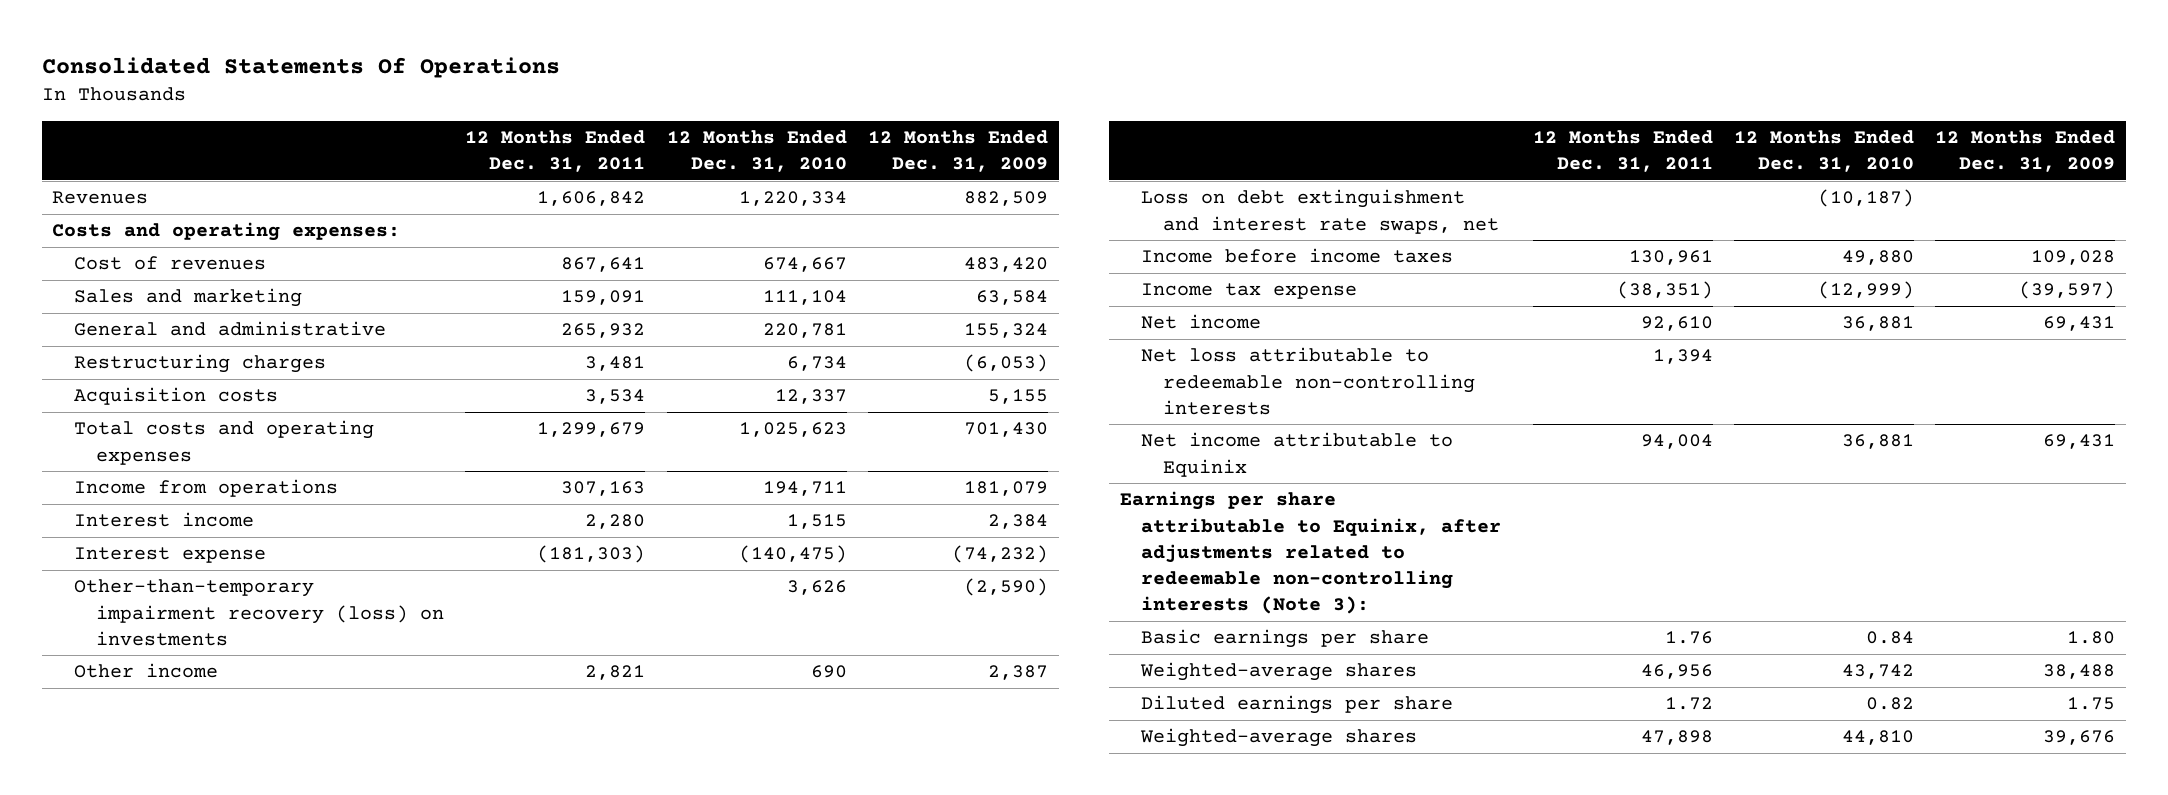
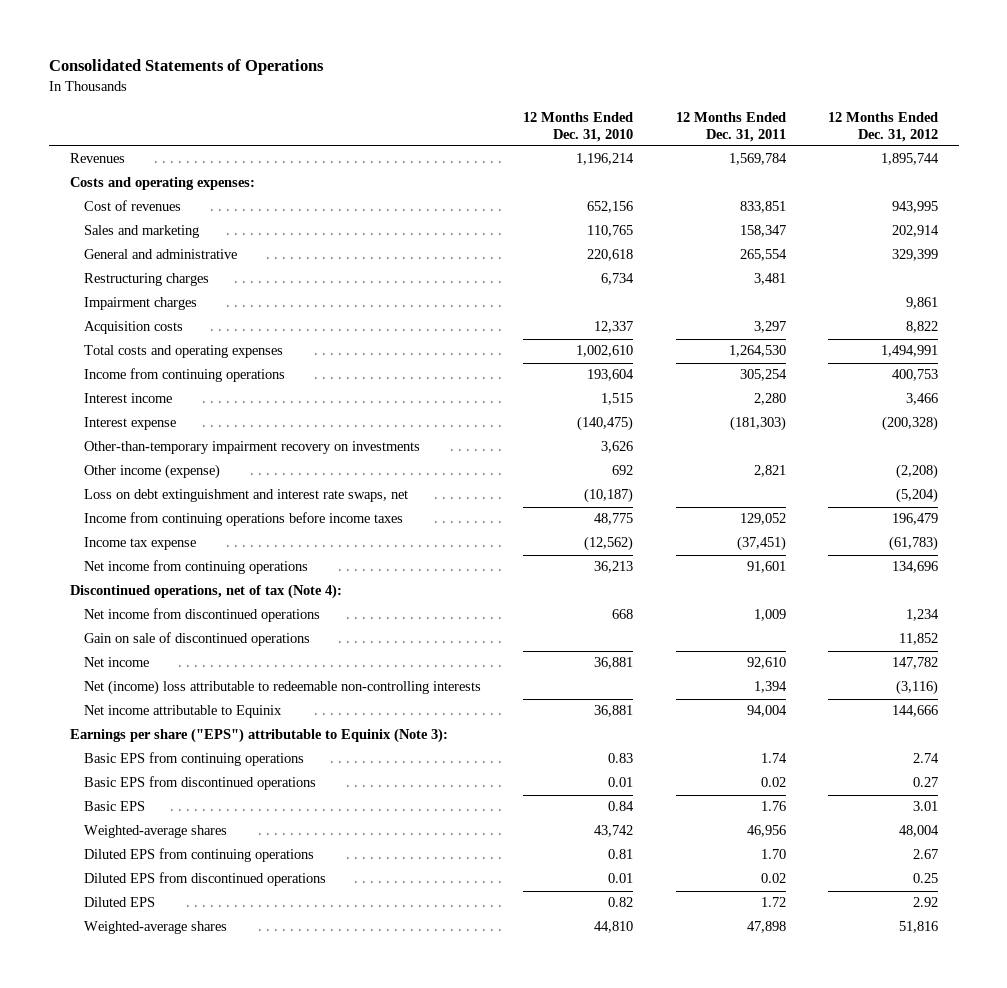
[41,57,560,79] Consolidated Statements Of Operations -> [48,59,324,76] Consolidated Statements of Operations
[867,129,1048,173] 12 Months Ended Dec. 31, 2009 -> none
none -> [827,111,938,142] 12 Months Ended Dec. 31, 2012
[537,191,646,207] 1,606,842 -> [728,153,787,166] 1,569,784
[738,191,847,207] 1,220,334 -> [576,153,635,166] 1,196,214
[561,257,646,273] 867,641 -> [739,201,786,214] 833,851
[762,257,847,273] 674,667 -> [587,201,634,214] 652,156
[561,290,646,306] 159,091 -> [739,225,786,238] 158,347
[762,290,847,306] 111,104 -> [587,225,634,238] 110,765
[561,323,646,339] 265,932 -> [739,249,787,262] 265,554
[762,323,847,339] 220,781 -> [587,249,634,262] 220,618
none -> [84,297,198,311] Impairment charges
[585,389,646,405] 3,534 -> [753,321,786,334] 3,297
[537,422,646,438] 1,299,679 -> [728,345,786,358] 1,264,530
[738,422,847,438] 1,025,623 -> [576,345,634,358] 1,002,610
[74,479,339,498] Income from operations -> [84,368,286,383] Income from continuing operations
[561,481,646,497] 307,163 -> [739,369,787,382] 305,254
[762,481,847,497] 194,711 -> [587,369,635,382] 193,604
[74,579,444,646] Other-than-temporary impairment recovery (loss) on investments -> [84,441,421,455] Other-than-temporary impairment recovery on investments
[74,663,219,679] Other income -> [84,464,221,480] Other income (expense)
[810,665,847,679] 690 -> [612,465,634,476] 692
[1141,248,1454,264] Income before income taxes -> [84,512,404,527] Income from continuing operations before income taxes
[1628,250,1713,266] 130,961 -> [739,513,786,526] 129,052
[1841,250,1914,266] 49,880 -> [594,513,634,526] 48,775
[1616,281,1713,300] (38,351) -> [736,536,786,552] (37,451)
[1817,281,1914,300] (12,999) -> [584,536,634,552] (12,562)
none -> [84,560,309,575] Net income from continuing operations
none -> [69,584,342,600] Discontinued operations, net of tax (Note 4):
none -> [84,608,321,623] Net income from discontinued operations
none -> [84,632,311,647] Gain on sale of discontinued operations
[1141,347,1476,415] Net loss attributable to redeemable non-controlling interests -> [84,680,482,696] Net (income) loss attributable to redeemable non-controlling interests
[1119,491,1502,615] Earnings per share attributable to Equinix, after adjustments related to redeemable non-controlling interests (Note 3): -> [69,728,448,744] Earnings per share ("EPS") attributable to Equinix (Note 3):
none -> [84,752,305,767] Basic EPS from continuing operations
none -> [84,776,317,791] Basic EPS from discontinued operations
[1141,629,1430,649] Basic earnings per share -> [84,801,146,812] Basic EPS
none -> [84,848,315,863] Diluted EPS from continuing operations
none -> [84,872,327,887] Diluted EPS from discontinued operations
[1141,695,1454,715] Diluted earnings per share -> [84,897,156,908] Diluted EPS

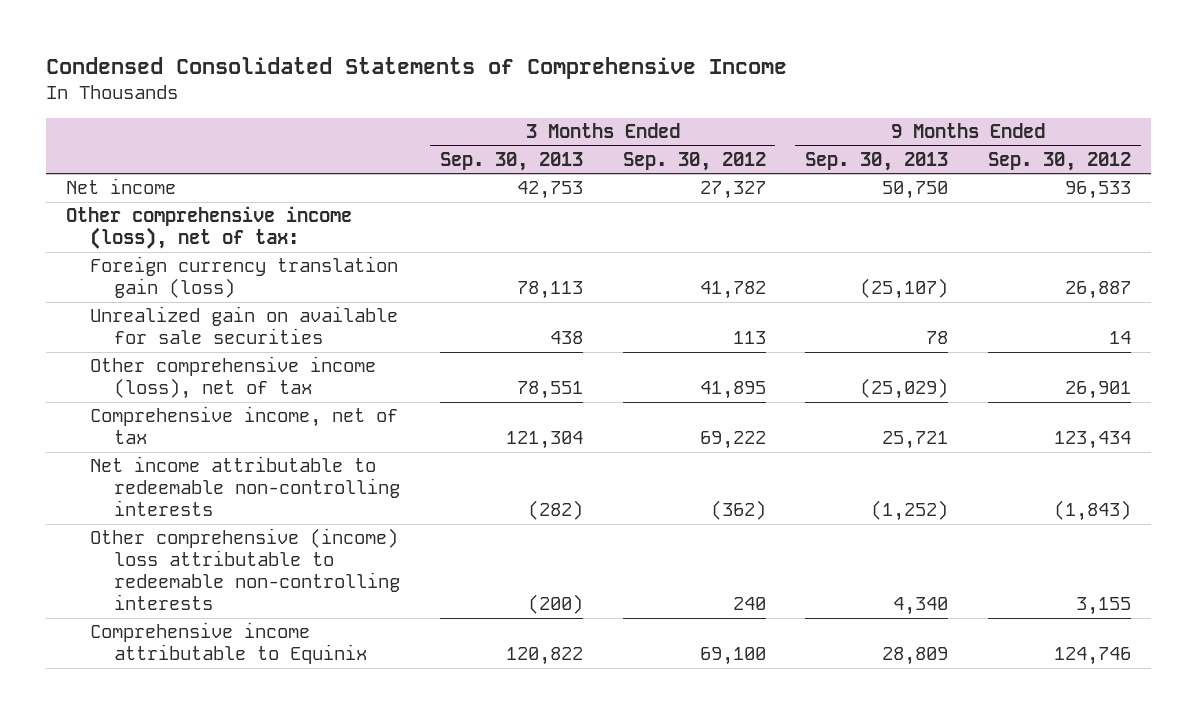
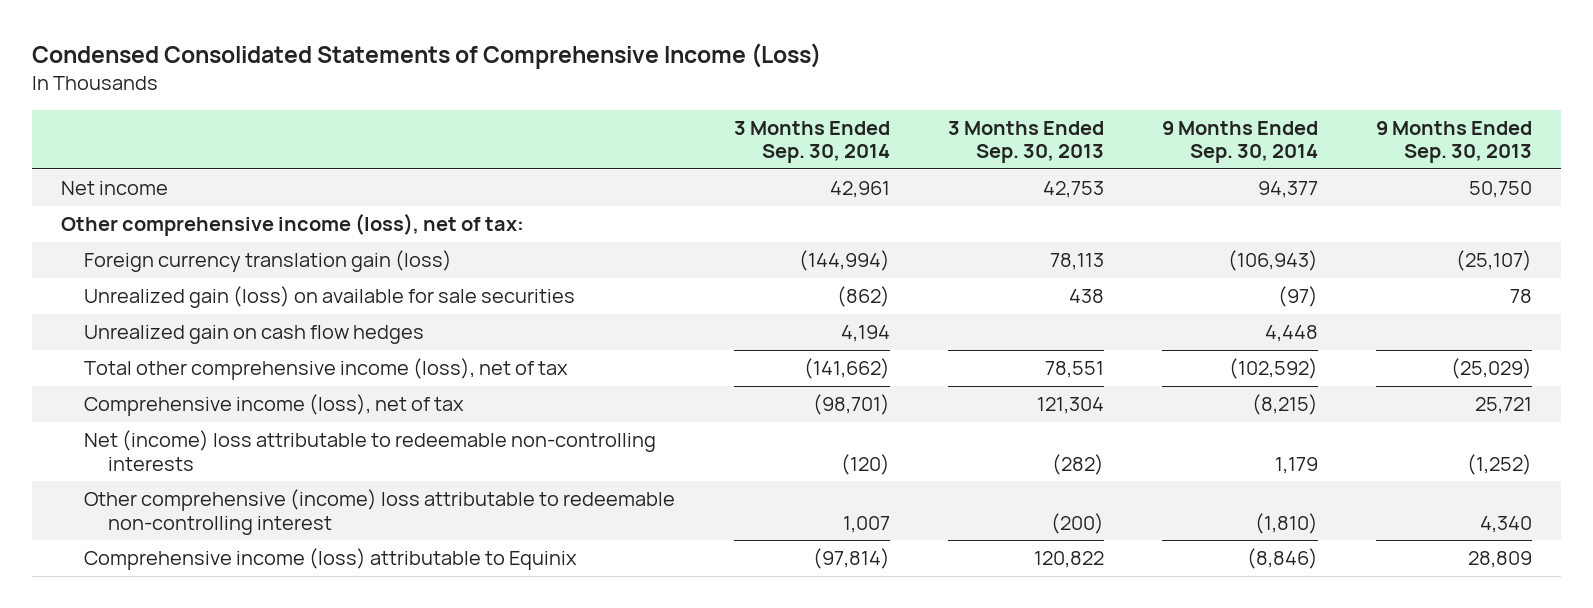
[45,57,787,80] Condensed Consolidated Statements of Comprehensive Income -> [32,42,822,69] Condensed Consolidated Statements of Comprehensive Income (Loss)
[622,152,766,172] Sep. 30, 2012 -> none
[988,152,1132,172] Sep. 30, 2012 -> none
none -> [733,120,890,164] 3 Months Ended Sep. 30, 2014
none -> [1161,120,1318,164] 9 Months Ended Sep. 30, 2014
[89,306,398,345] Unrealized gain on available for sale securities -> [84,286,576,309] Unrealized gain (loss) on available for sale securities
none -> [84,325,425,345] Unrealized gain on cash flow hedges
[89,356,376,400] Other comprehensive income (loss), net of tax -> [84,358,569,381] Total other comprehensive income (loss), net of tax
[89,406,398,445] Comprehensive income, net of tax -> [84,394,465,417] Comprehensive income (loss), net of tax
[89,456,400,517] Net income attributable to redeemable non-controlling interests -> [84,430,657,471] Net (income) loss attributable to redeemable non-controlling interests
[89,528,400,611] Other comprehensive (income) loss attributable to redeemable non-controlling interests -> [84,489,676,535] Other comprehensive (income) loss attributable to redeemable non-controlling interest
[89,622,367,665] Comprehensive income attributable to Equinix -> [84,548,578,571] Comprehensive income (loss) attributable to Equinix

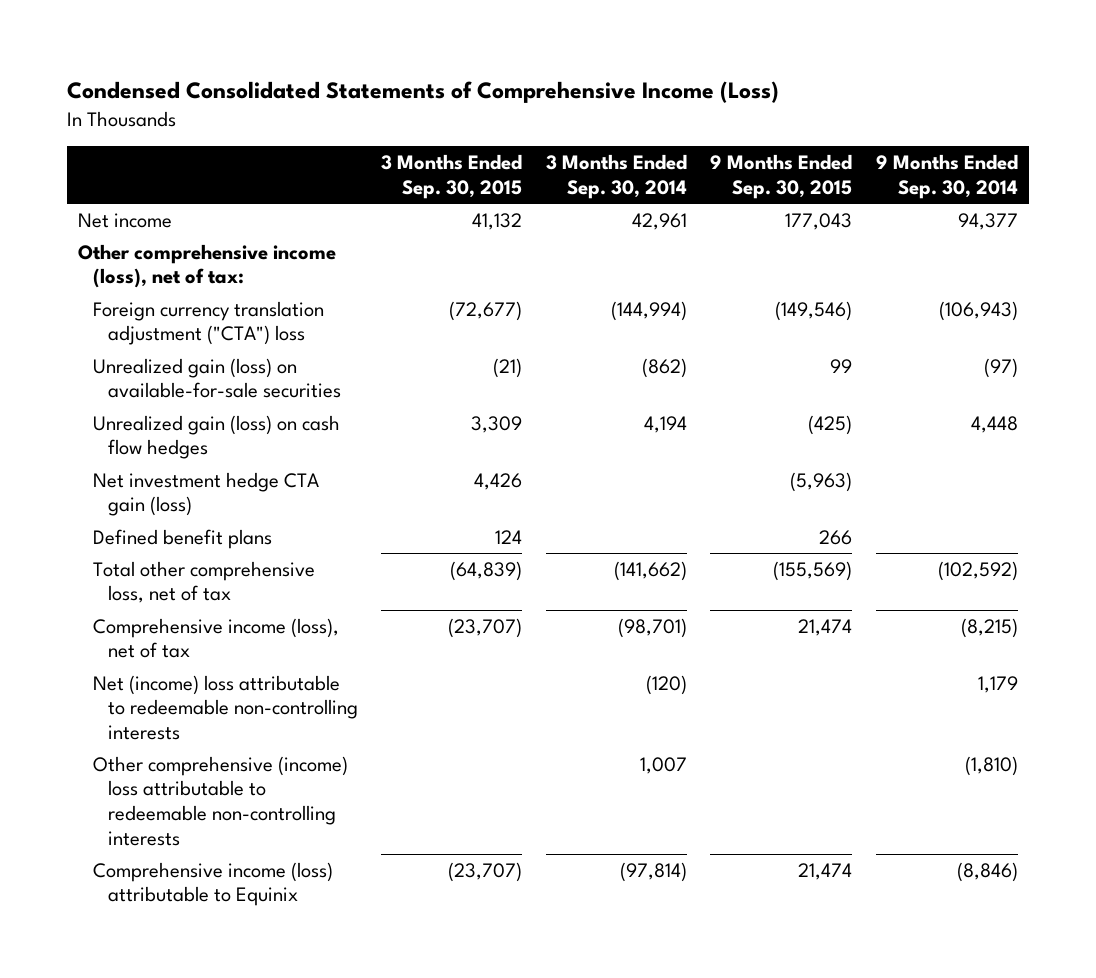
[947,120,1104,164] 3 Months Ended Sep. 30, 2013 -> none
[1376,120,1533,164] 9 Months Ended Sep. 30, 2013 -> none
none -> [381,154,523,199] 3 Months Ended Sep. 30, 2015
none -> [710,154,853,199] 9 Months Ended Sep. 30, 2015
[84,250,453,273] Foreign currency translation gain (loss) -> [93,300,325,346] Foreign currency translation adjustment ("CTA") loss
[84,286,576,309] Unrealized gain (loss) on available for sale securities -> [93,357,341,399] Unrealized gain (loss) on available-for-sale securities
[84,325,425,345] Unrealized gain on cash flow hedges -> [93,414,341,460] Unrealized gain (loss) on cash flow hedges
none -> [93,471,320,517] Net investment hedge CTA gain (loss)
none -> [93,528,273,549] Defined benefit plans
[84,358,569,381] Total other comprehensive income (loss), net of tax -> [93,560,316,604] Total other comprehensive loss, net of tax
[84,489,676,535] Other comprehensive (income) loss attributable to redeemable non-controlling interest -> [93,755,349,846] Other comprehensive (income) loss attributable to redeemable non-controlling interests

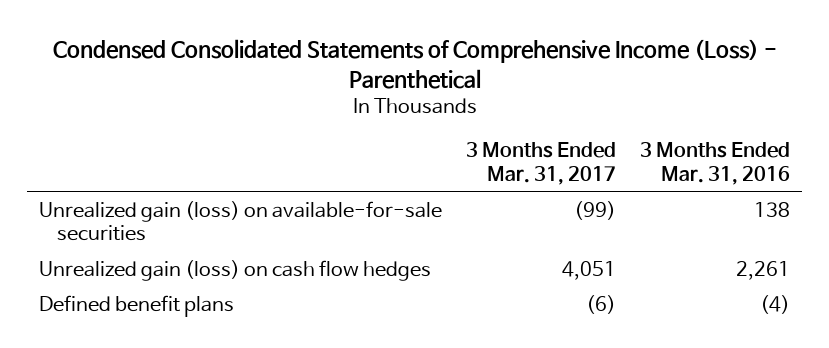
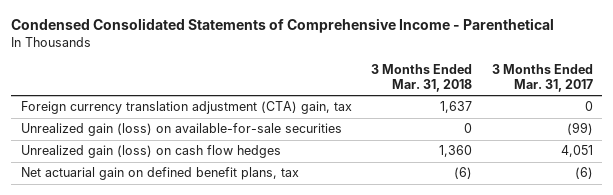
[52,39,777,90] Condensed Consolidated Statements of Comprehensive Income (Loss) - Parenthetical -> [10,18,554,34] Condensed Consolidated Statements of Comprehensive Income - Parenthetical
[639,142,790,185] 3 Months Ended Mar. 31, 2016 -> none
none -> [371,64,473,92] 3 Months Ended Mar. 31, 2018
none -> [20,101,352,115] Foreign currency translation adjustment (CTA) gain, tax
[39,294,235,317] Defined benefit plans -> [20,167,299,181] Net actuarial gain on defined benefit plans, tax

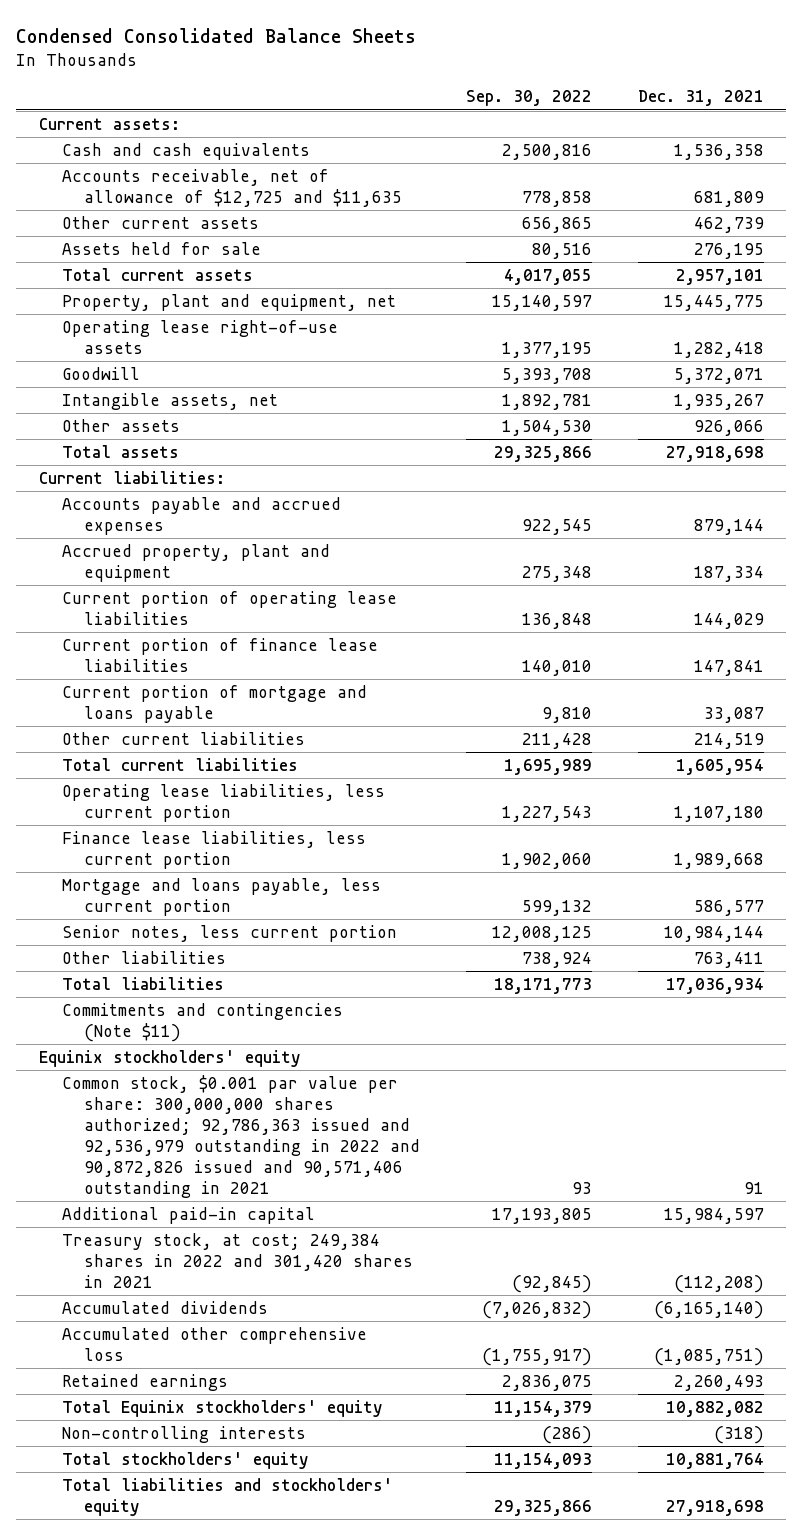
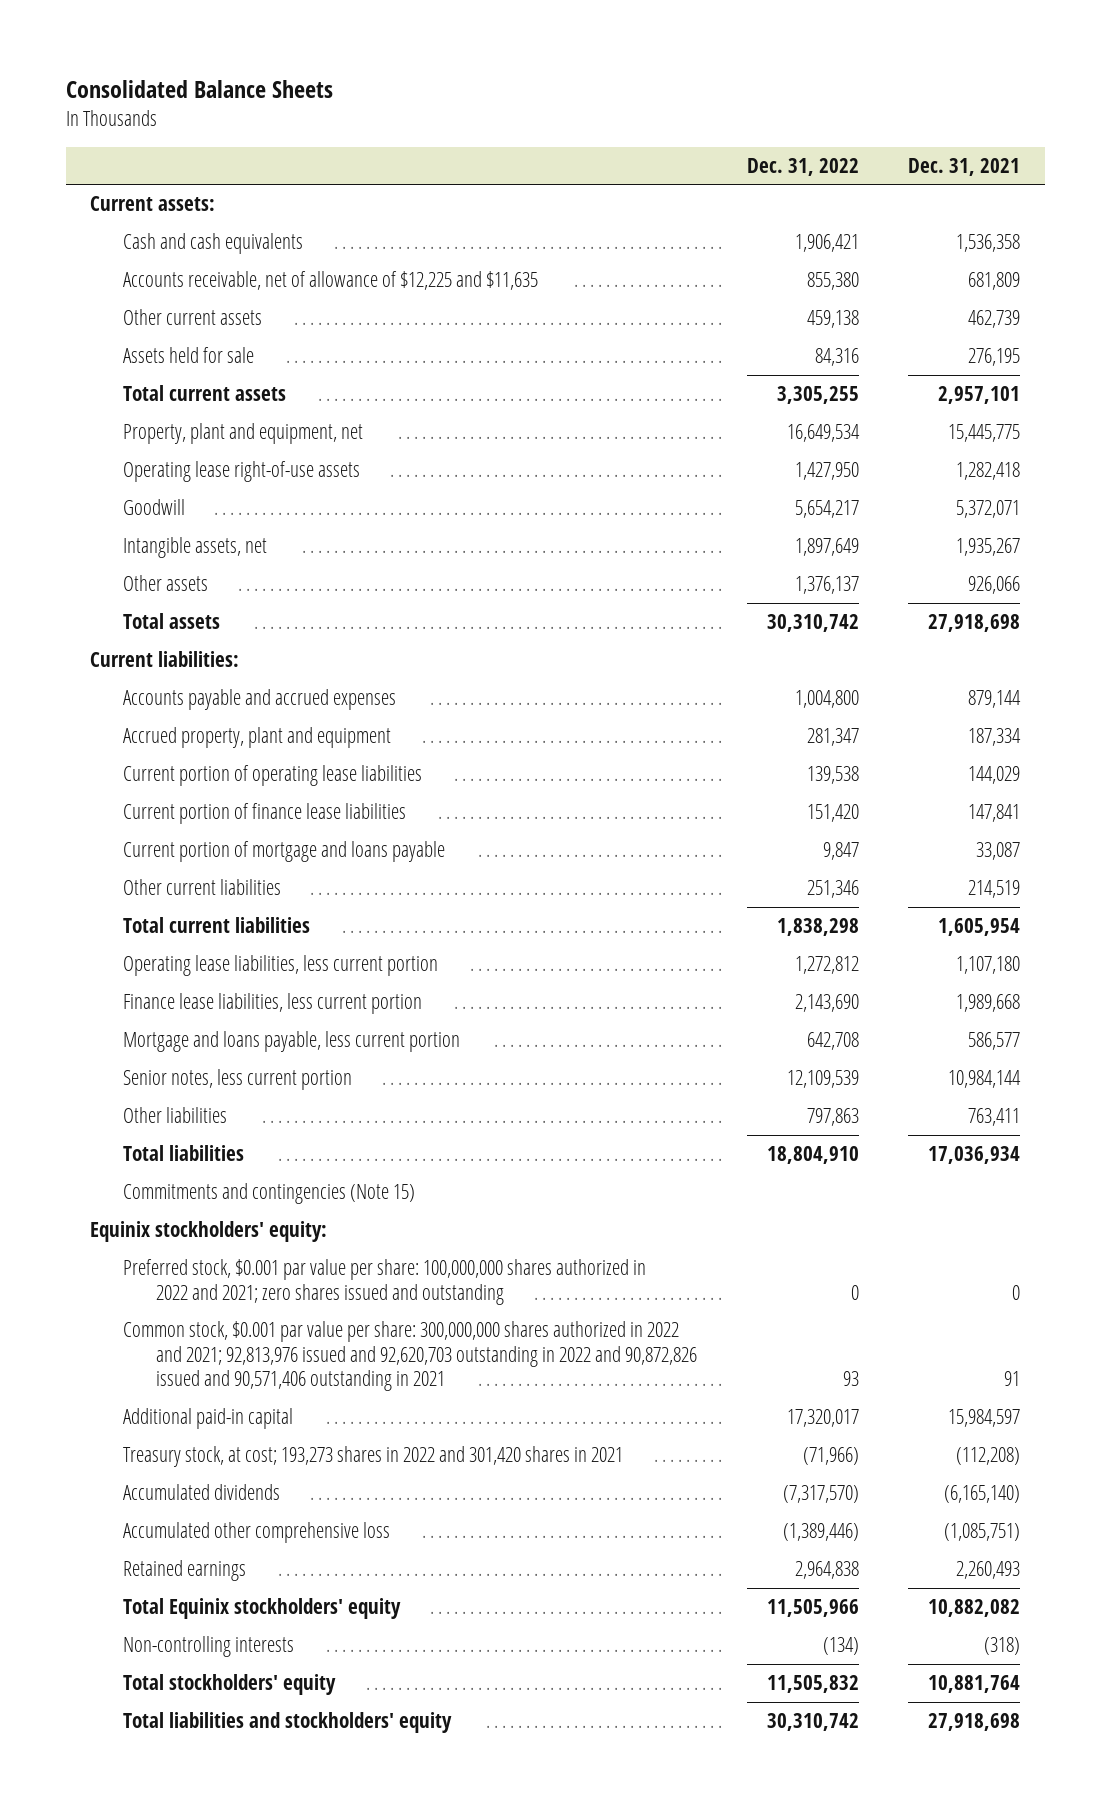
[16,27,417,43] Condensed Consolidated Balance Sheets -> [65,79,333,98] Consolidated Balance Sheets
[465,90,592,107] Sep. 30, 2022 -> none
none -> [746,157,859,176] Dec. 31, 2022
[61,169,403,208] Accounts receivable, net of allowance of $12,725 and $11,635 -> [123,271,539,291] Accounts receivable, net of allowance of $12,225 and $11,635
[61,1003,343,1043] Commitments and contingencies (Note $11) -> [123,1183,416,1205] Commitments and contingencies (Note 15)
[38,1050,301,1068] Equinix stockholders' equity -> [90,1221,328,1243] Equinix stockholders' equity:
none -> [123,1259,647,1305] Preferred stock, $0.001 par value per share: 100,000,000 shares authorized in 2022 and 2021; zero shares issued and outstanding
[61,1075,421,1198] Common stock, $0.001 par value per share: 300,000,000 shares authorized; 92,786,363 issued and 92,536,979 outstanding in 2022 and 90,872,826 issued and 90,571,406 outstanding in 2021 -> [123,1321,698,1392] Common stock, $0.001 par value per share: 300,000,000 shares authorized in 2022 and 2021; 92,813,976 issued and 92,620,703 outstanding in 2022 and 90,872,826 issued and 90,571,406 outstanding in 2021
[61,1233,414,1288] Treasury stock, at cost; 249,384 shares in 2022 and 301,420 shares in 2021 -> [123,1446,624,1468] Treasury stock, at cost; 193,273 shares in 2022 and 301,420 shares in 2021

